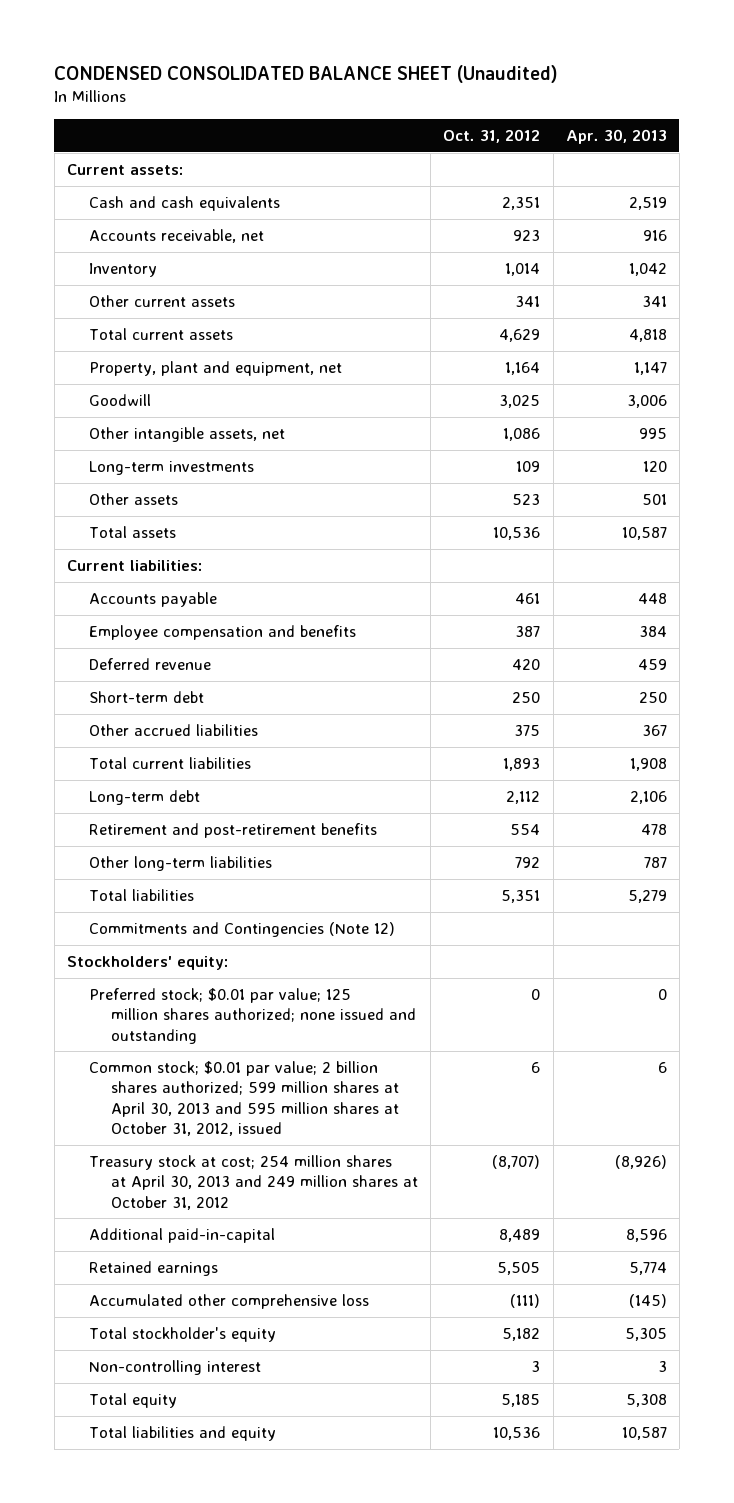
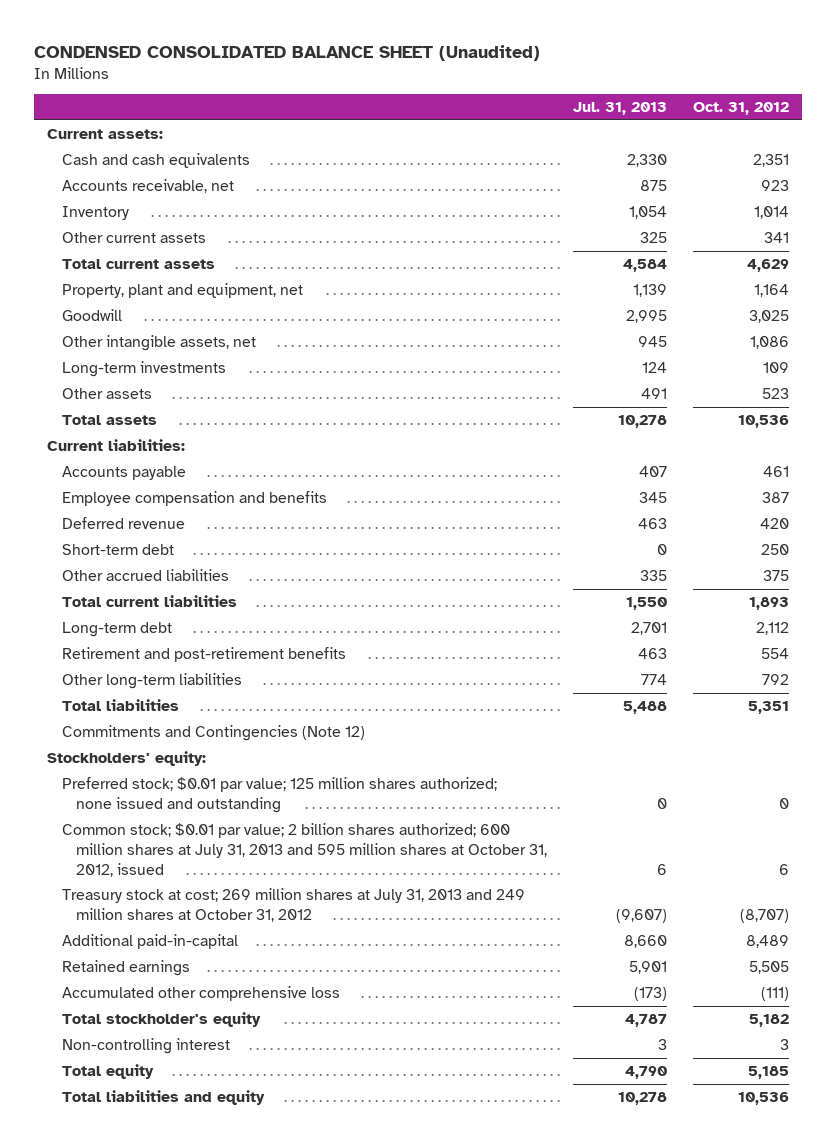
[565,129,667,145] Apr. 30, 2013 -> none
none -> [572,102,667,116] Jul. 31, 2013
[89,1061,400,1137] Common stock; $0.01 par value; 2 billion shares authorized; 599 million shares at April 30, 2013 and 595 million shares at October 31, 2012, issued -> [61,823,547,877] Common stock; $0.01 par value; 2 billion shares authorized; 600 million shares at July 31, 2013 and 595 million shares at October 31, 2012, issued
[89,1155,419,1210] Treasury stock at cost; 254 million shares at April 30, 2013 and 249 million shares at October 31, 2012 -> [61,888,525,922] Treasury stock at cost; 269 million shares at July 31, 2013 and 249 million shares at October 31, 2012

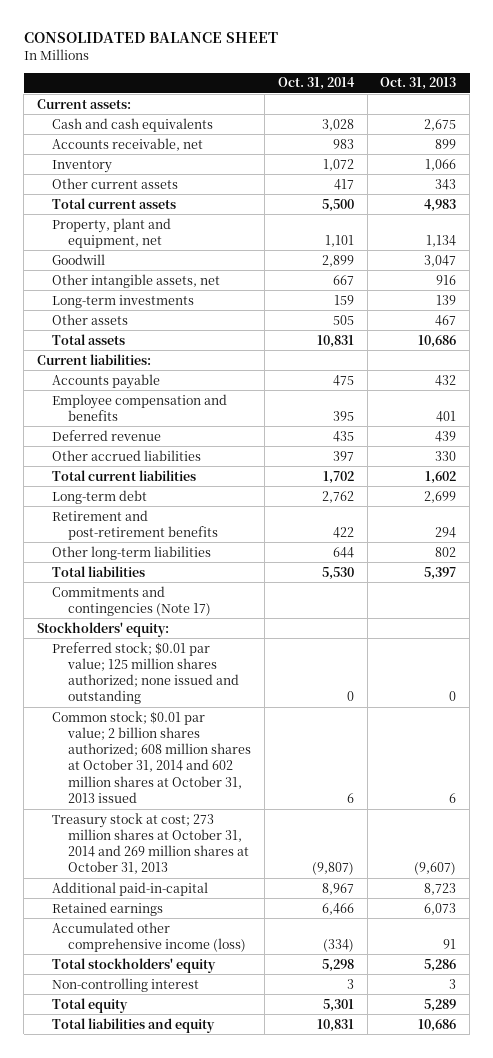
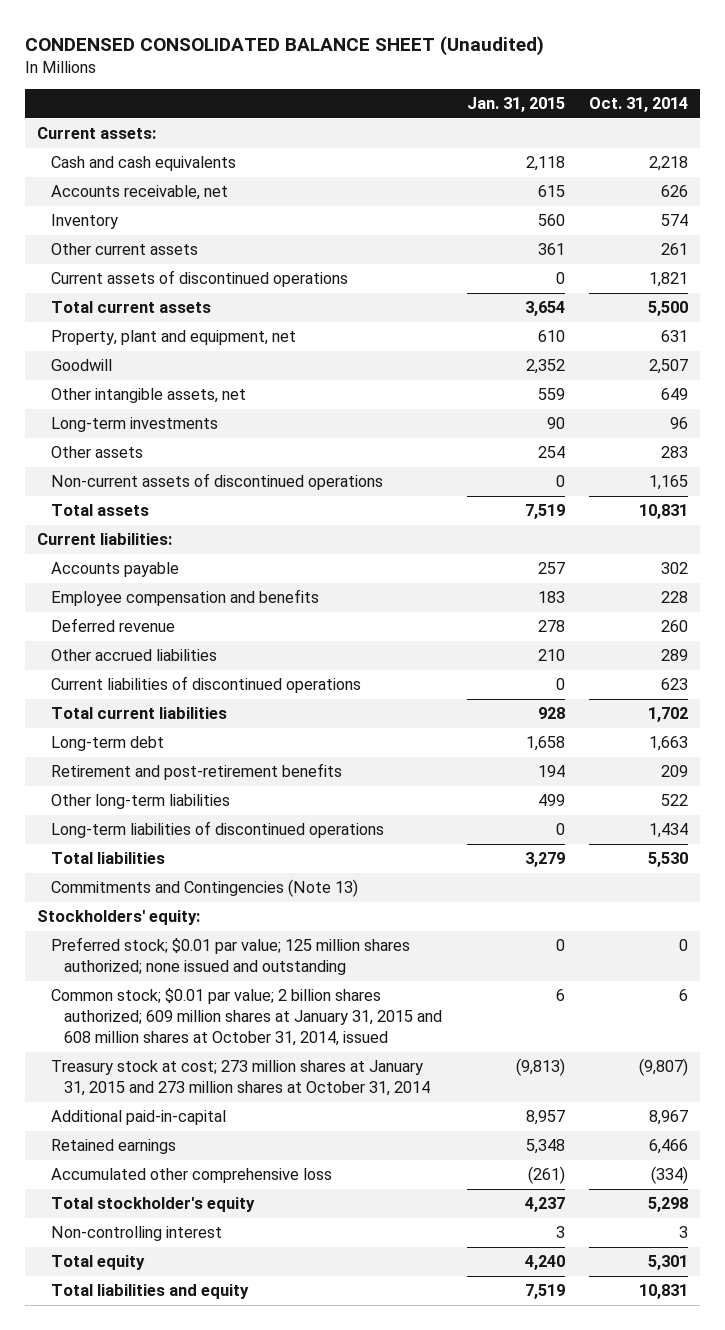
[23,32,278,44] CONSOLIDATED BALANCE SHEET -> [25,35,545,56] CONDENSED CONSOLIDATED BALANCE SHEET (Unaudited)
[380,77,457,91] Oct. 31, 2013 -> none
none -> [466,97,565,113] Jan. 31, 2015
[321,118,354,131] 3,028 -> [649,156,689,172] 2,218
[332,138,354,149] 983 -> [661,185,689,198] 626
[322,158,354,171] 1,072 -> [661,214,689,227] 574
[333,178,354,190] 417 -> [661,243,689,256] 261
none -> [50,270,348,288] Current assets of discontinued operations
[324,234,354,247] 1,101 -> [661,330,689,343] 631
[321,254,354,267] 2,899 -> [649,359,689,375] 2,507
[332,274,354,285] 667 -> [661,388,689,401] 649
[333,294,354,305] 159 -> [670,417,689,430] 96
[332,314,354,325] 505 -> [661,446,689,459] 283
none -> [50,473,383,491] Non-current assets of discontinued operations
[332,374,354,386] 475 -> [661,562,689,575] 302
[332,410,354,421] 395 -> [661,591,689,604] 228
[332,430,354,442] 435 -> [661,620,689,633] 260
[332,450,354,461] 397 -> [661,649,689,662] 289
none -> [50,676,361,694] Current liabilities of discontinued operations
[321,490,354,503] 2,762 -> [649,736,689,752] 1,663
[332,526,354,538] 422 -> [661,765,689,778] 209
[332,546,354,558] 644 -> [661,794,689,807] 522
none -> [50,821,384,839] Long-term liabilities of discontinued operations
[52,585,212,616] Commitments and contingencies (Note 17) -> [50,879,358,898] Commitments and Contingencies (Note 13)
[52,710,252,804] Common stock; $0.01 par value; 2 billion shares authorized; 608 million shares at October 31, 2014 and 602 million shares at October 31, 2013 issued -> [50,988,443,1047] Common stock; $0.01 par value; 2 billion shares authorized; 609 million shares at January 31, 2015 and 608 million shares at October 31, 2014, issued
[52,812,250,875] Treasury stock at cost; 273 million shares at October 31, 2014 and 269 million shares at October 31, 2013 -> [50,1060,431,1097] Treasury stock at cost; 273 million shares at January 31, 2015 and 273 million shares at October 31, 2014
[52,921,247,952] Accumulated other comprehensive income (loss) -> [50,1168,332,1184] Accumulated other comprehensive loss
[52,957,217,973] Total stockholders' equity -> [50,1197,255,1213] Total stockholder's equity

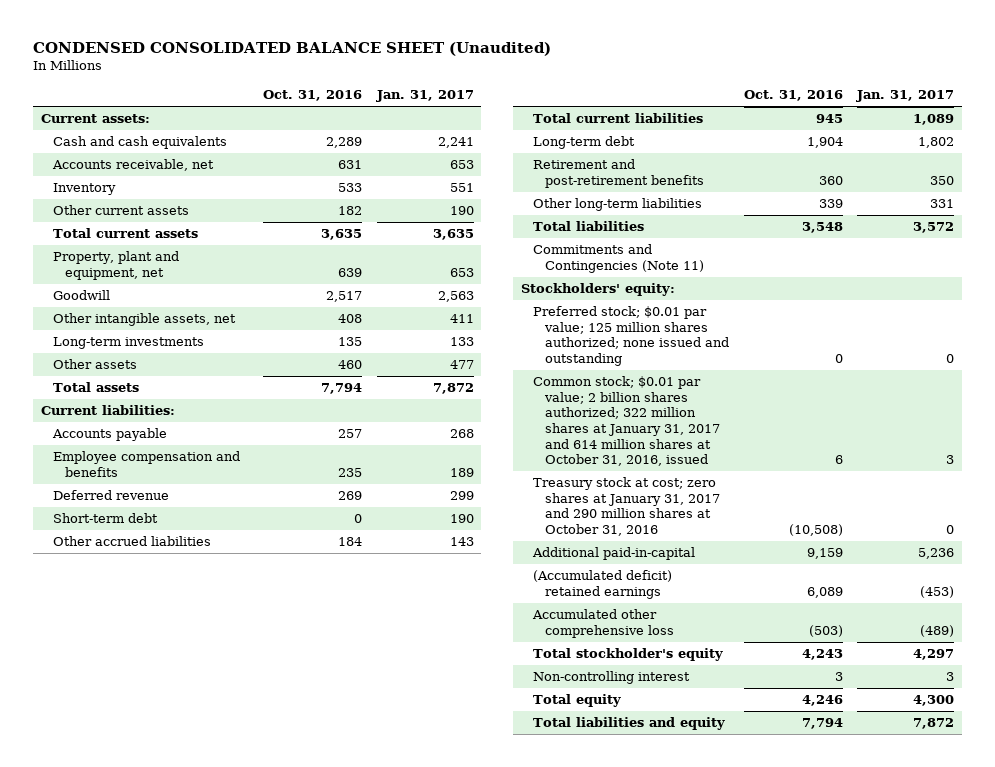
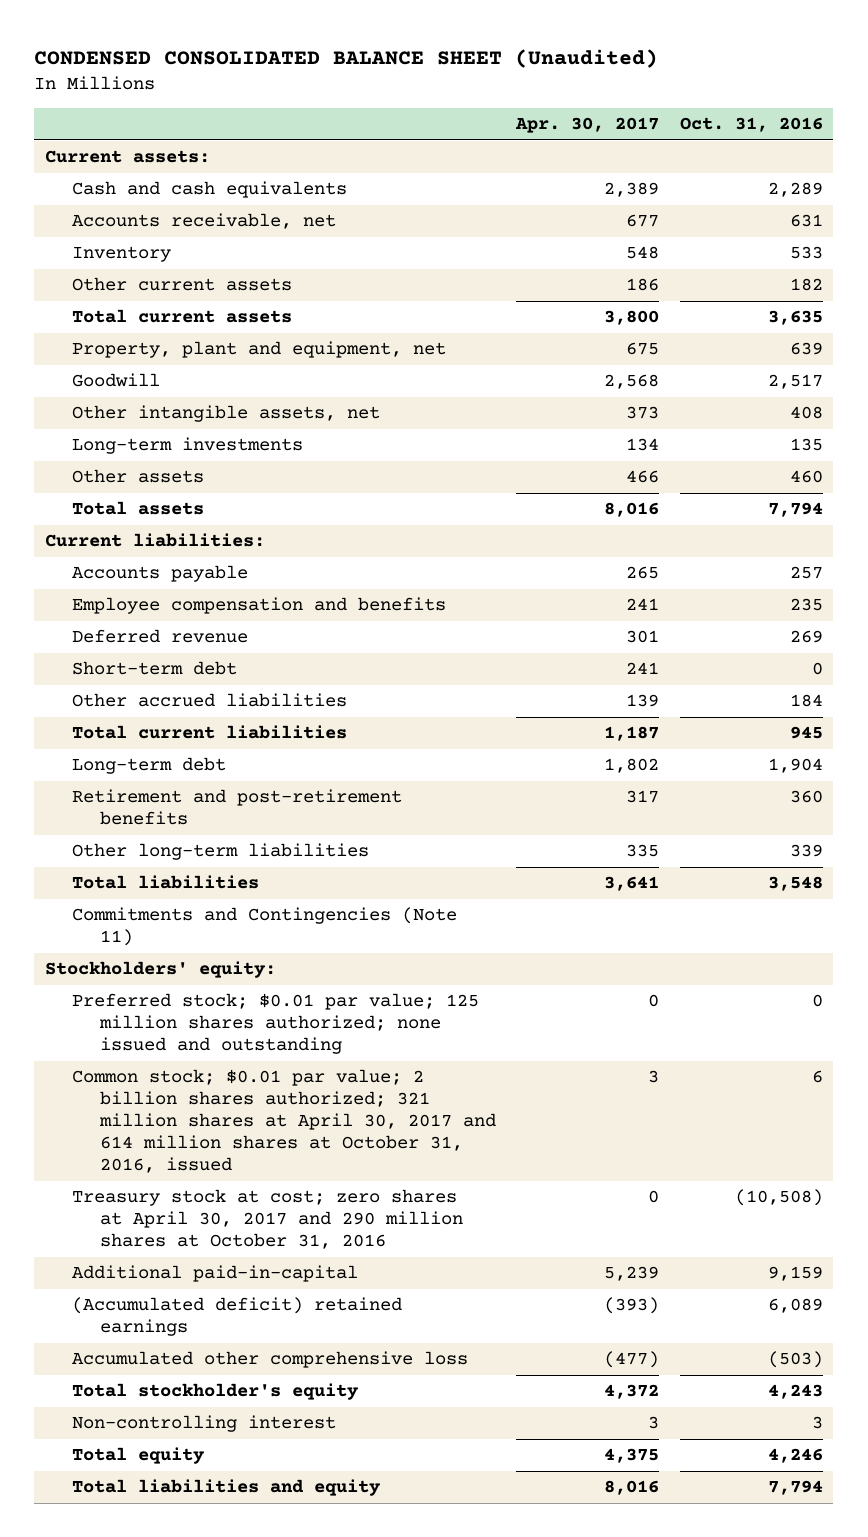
[376,90,475,103] Jan. 31, 2017 -> none
none -> [515,117,660,134] Apr. 30, 2017
[532,376,720,467] Common stock; $0.01 par value; 2 billion shares authorized; 322 million shares at January 31, 2017 and 614 million shares at October 31, 2016, issued -> [72,1069,496,1174] Common stock; $0.01 par value; 2 billion shares authorized; 321 million shares at April 30, 2017 and 614 million shares at October 31, 2016, issued
[532,477,720,537] Treasury stock at cost; zero shares at January 31, 2017 and 290 million shares at October 31, 2016 -> [72,1189,463,1250] Treasury stock at cost; zero shares at April 30, 2017 and 290 million shares at October 31, 2016

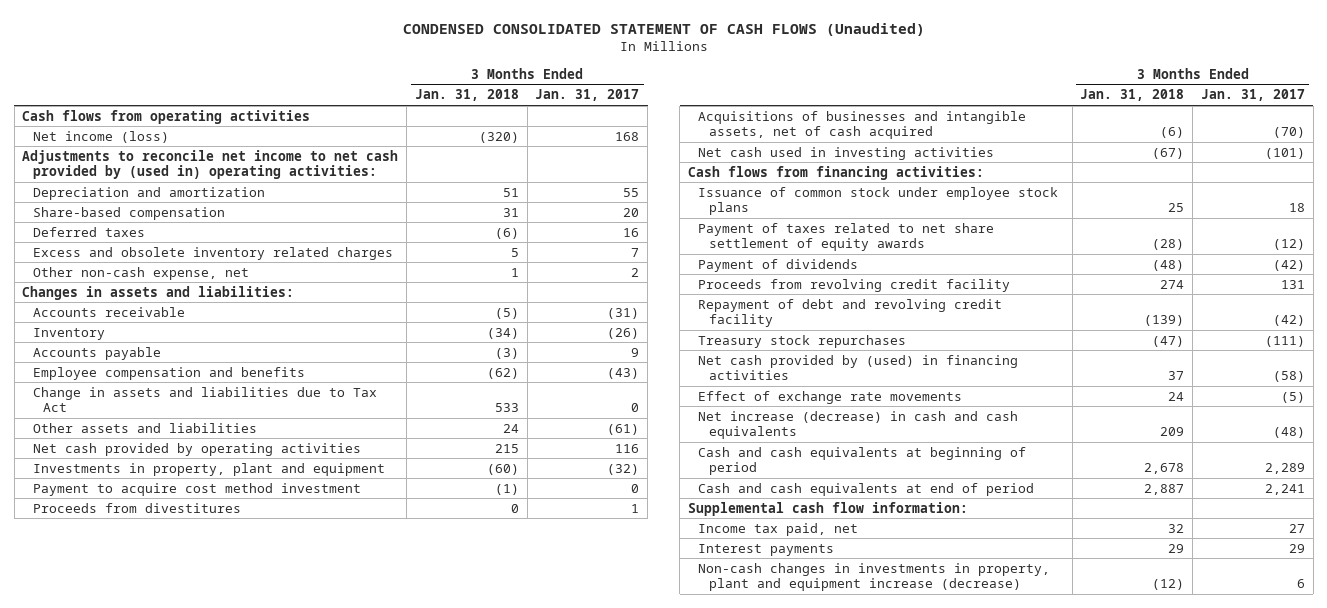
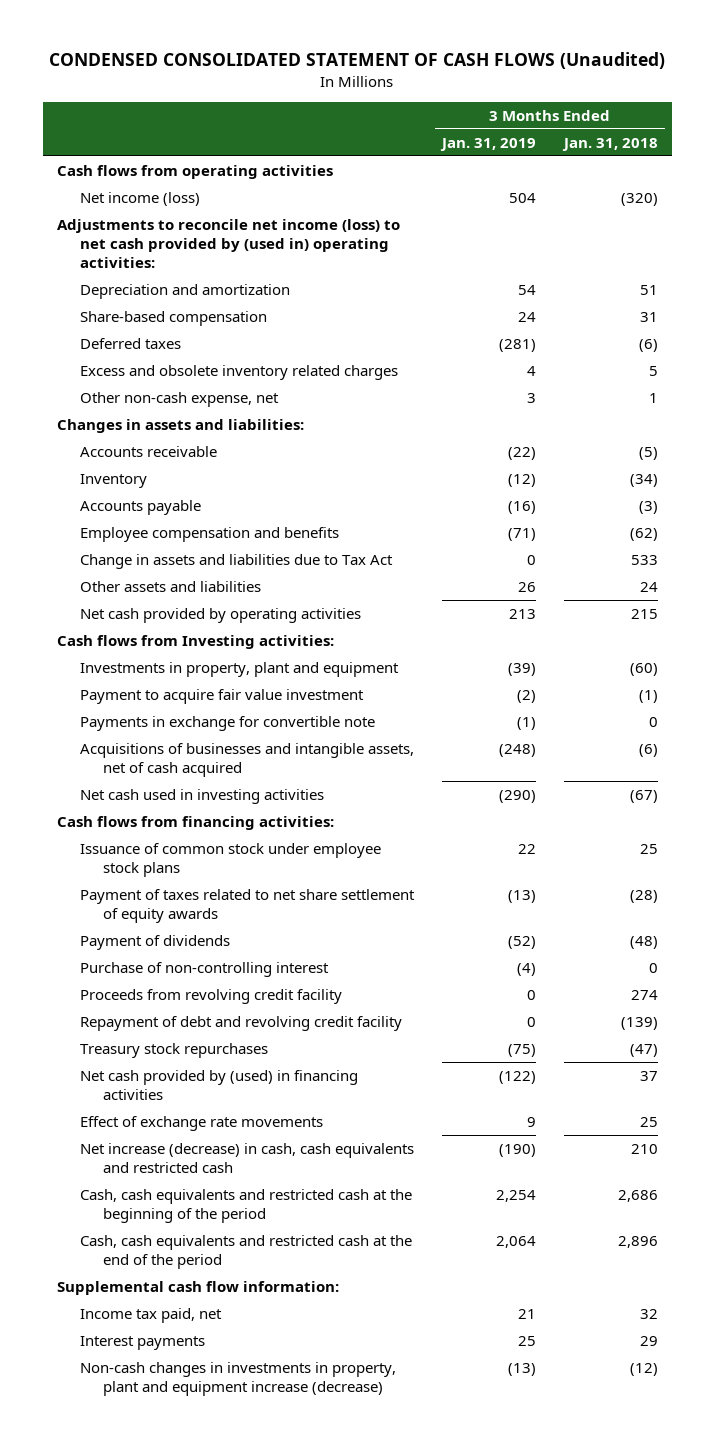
[535,89,640,102] Jan. 31, 2017 -> none
none -> [440,137,537,151] Jan. 31, 2019
[22,149,399,180] Adjustments to reconcile net income to net cash provided by (used in) operating activities: -> [56,218,400,269] Adjustments to reconcile net income (loss) to net cash provided by (used in) operating activities:
none -> [56,634,334,649] Cash flows from Investing activities:
[32,502,241,513] Proceeds from divestitures -> none
[32,482,361,496] Payment to acquire cost method investment -> [80,688,365,704] Payment to acquire fair value investment
none -> [80,715,376,731] Payments in exchange for convertible note
none -> [80,961,330,977] Purchase of non-controlling interest
[1168,391,1185,401] 24 -> [640,1116,659,1127] 25
[698,410,1019,440] Net increase (decrease) in cash and cash equivalents -> [80,1142,415,1173] Net increase (decrease) in cash, cash equivalents and restricted cash
[1160,427,1185,437] 209 -> [631,1143,659,1154] 210
[698,446,1027,476] Cash and cash equivalents at beginning of period -> [80,1188,413,1223] Cash, cash equivalents and restricted cash at the beginning of the period
[1144,463,1185,475] 2,678 -> [618,1189,659,1202] 2,686
[698,482,1035,496] Cash and cash equivalents at end of period -> [80,1234,413,1269] Cash, cash equivalents and restricted cash at the end of the period
[1144,483,1185,495] 2,887 -> [618,1235,659,1248] 2,896

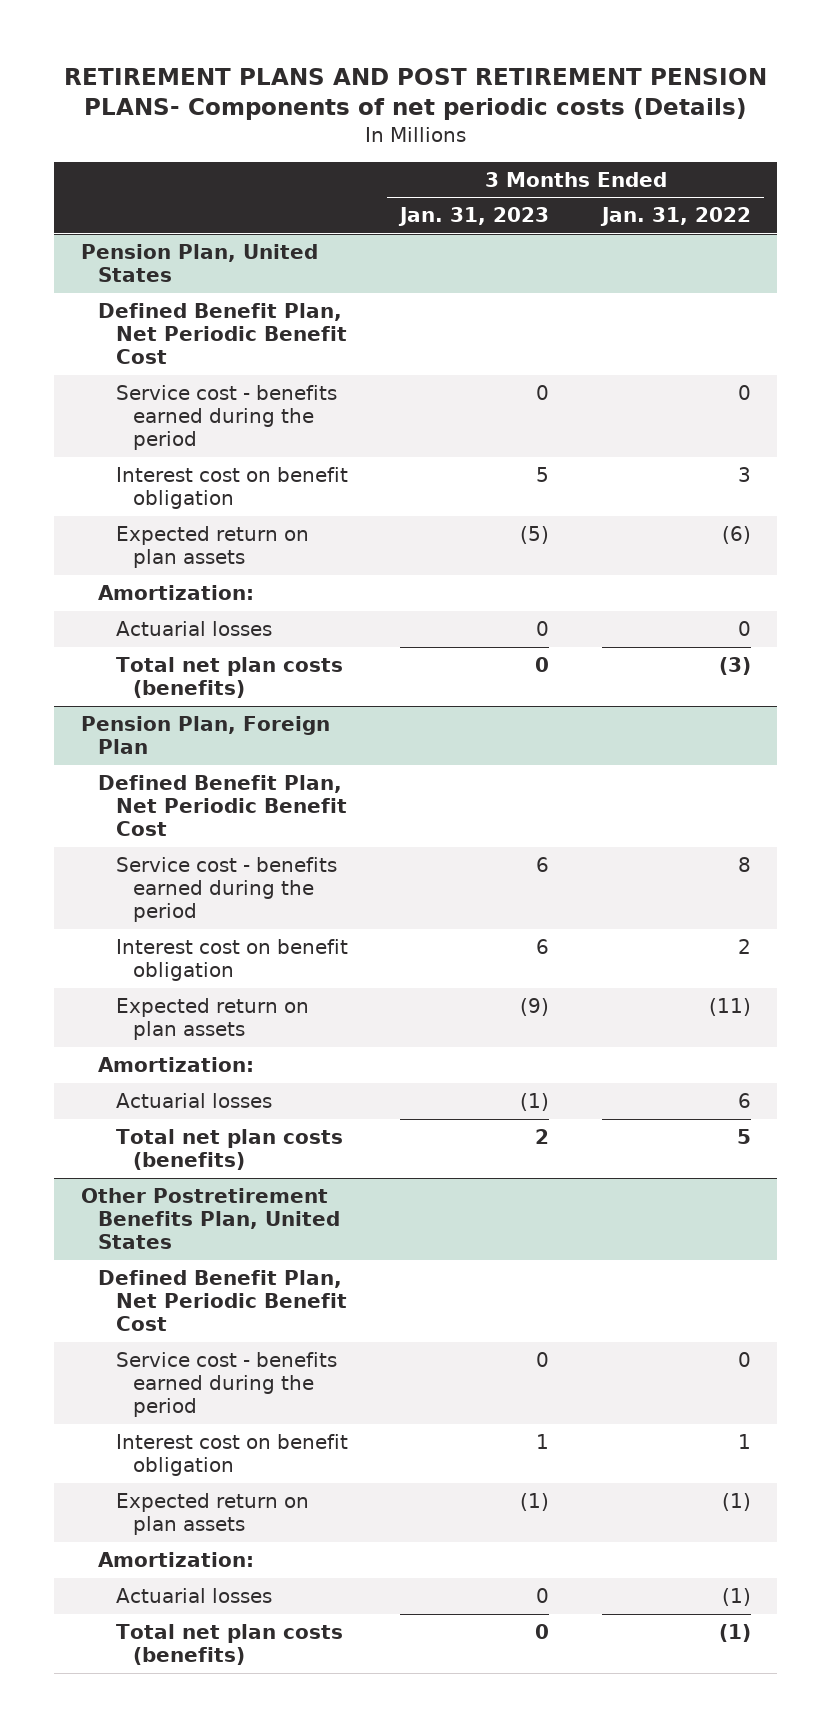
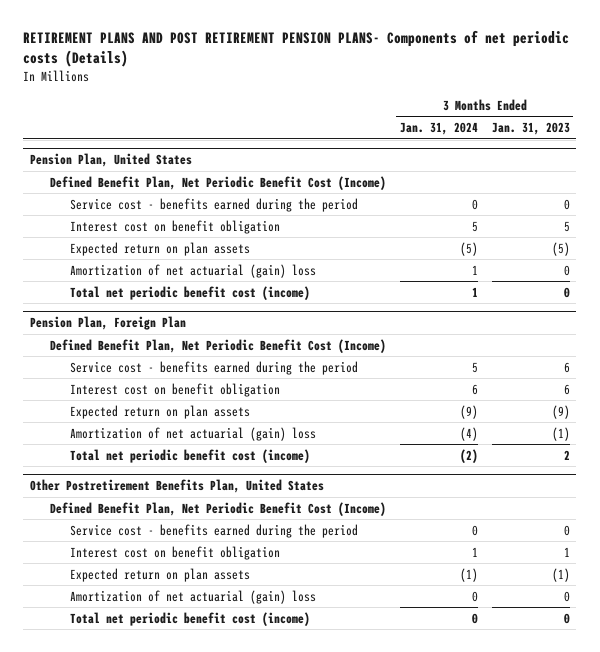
[599,207,751,227] Jan. 31, 2022 -> none
none -> [399,122,478,136] Jan. 31, 2024
[98,302,347,365] Defined Benefit Plan, Net Periodic Benefit Cost -> [50,175,387,190] Defined Benefit Plan, Net Periodic Benefit Cost (Income)
[98,584,255,600] Amortization: -> none
[115,620,272,636] Actuarial losses -> [70,263,317,278] Amortization of net actuarial (gain) loss
[115,656,343,699] Total net plan costs (benefits) -> [70,285,311,300] Total net periodic benefit cost (income)
[98,774,347,837] Defined Benefit Plan, Net Periodic Benefit Cost -> [50,338,387,353] Defined Benefit Plan, Net Periodic Benefit Cost (Income)
[98,1056,255,1072] Amortization: -> none
[115,1092,272,1108] Actuarial losses -> [70,426,317,441] Amortization of net actuarial (gain) loss
[115,1128,343,1171] Total net plan costs (benefits) -> [70,448,311,463] Total net periodic benefit cost (income)
[98,1269,347,1332] Defined Benefit Plan, Net Periodic Benefit Cost -> [50,501,387,516] Defined Benefit Plan, Net Periodic Benefit Cost (Income)
[98,1551,255,1567] Amortization: -> none
[115,1587,272,1603] Actuarial losses -> [70,589,317,604] Amortization of net actuarial (gain) loss
[115,1623,343,1666] Total net plan costs (benefits) -> [70,611,311,626] Total net periodic benefit cost (income)

